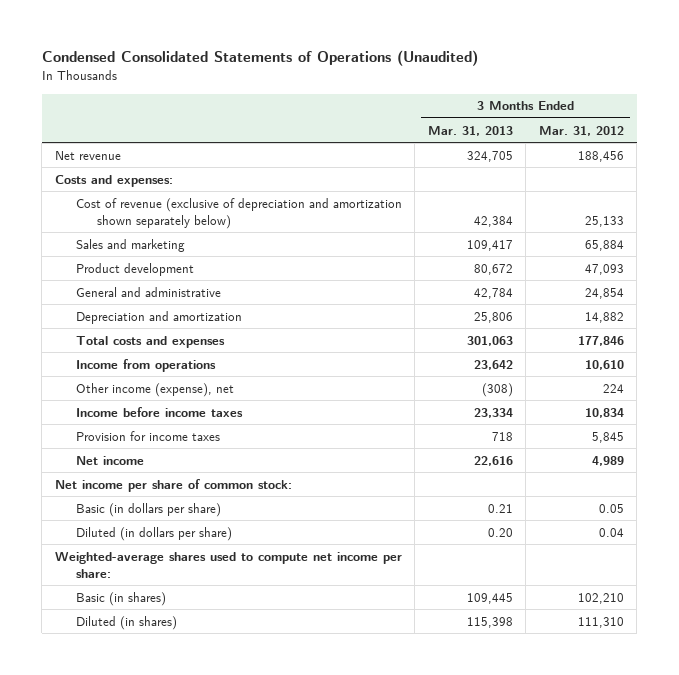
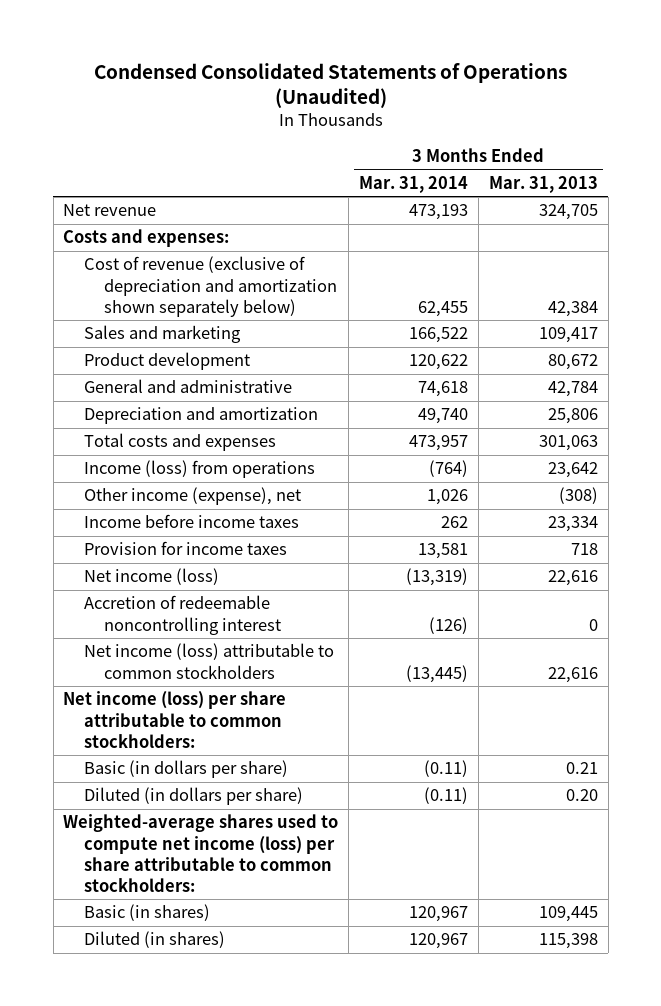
[538,125,624,136] Mar. 31, 2012 -> none
none -> [359,175,469,193] Mar. 31, 2014
[75,358,216,372] Income from operations -> [83,460,315,479] Income (loss) from operations
none -> [83,568,219,586] Net income (loss)
none -> [83,595,282,635] Accretion of redeemable noncontrolling interest
[75,455,144,465] Net income -> [83,643,334,679] Net income (loss) attributable to common stockholders
[54,478,292,492] Net income per share of common stock: -> [63,691,287,748] Net income (loss) per share attributable to common stockholders:
[54,551,402,578] Weighted-average shares used to compute net income per share: -> [63,814,339,892] Weighted-average shares used to compute net income (loss) per share attributable to common stockholders:

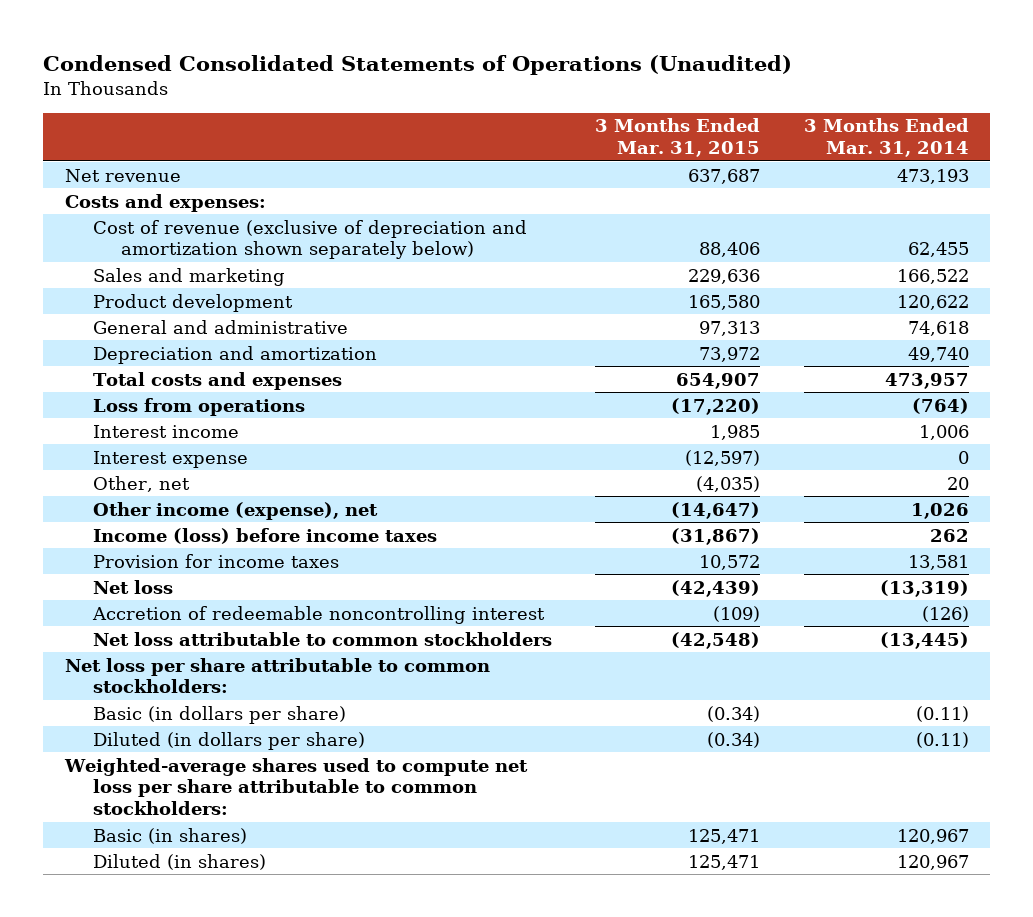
[488,175,598,193] Mar. 31, 2013 -> none
none -> [595,118,761,158] 3 Months Ended Mar. 31, 2015
[83,460,315,479] Income (loss) from operations -> [93,397,306,416] Loss from operations
none -> [93,424,240,438] Interest income
none -> [93,450,249,468] Interest expense
none -> [93,475,191,492] Other, net
[83,514,299,529] Income before income taxes -> [93,527,438,544] Income (loss) before income taxes
[83,568,219,586] Net income (loss) -> [93,579,174,594] Net loss
[83,643,334,679] Net income (loss) attributable to common stockholders -> [93,631,553,646] Net loss attributable to common stockholders
[63,691,287,748] Net income (loss) per share attributable to common stockholders: -> [64,657,490,694] Net loss per share attributable to common stockholders:
[63,814,339,892] Weighted-average shares used to compute net income (loss) per share attributable to common stockholders: -> [63,757,528,816] Weighted-average shares used to compute net loss per share attributable to common stockholders:

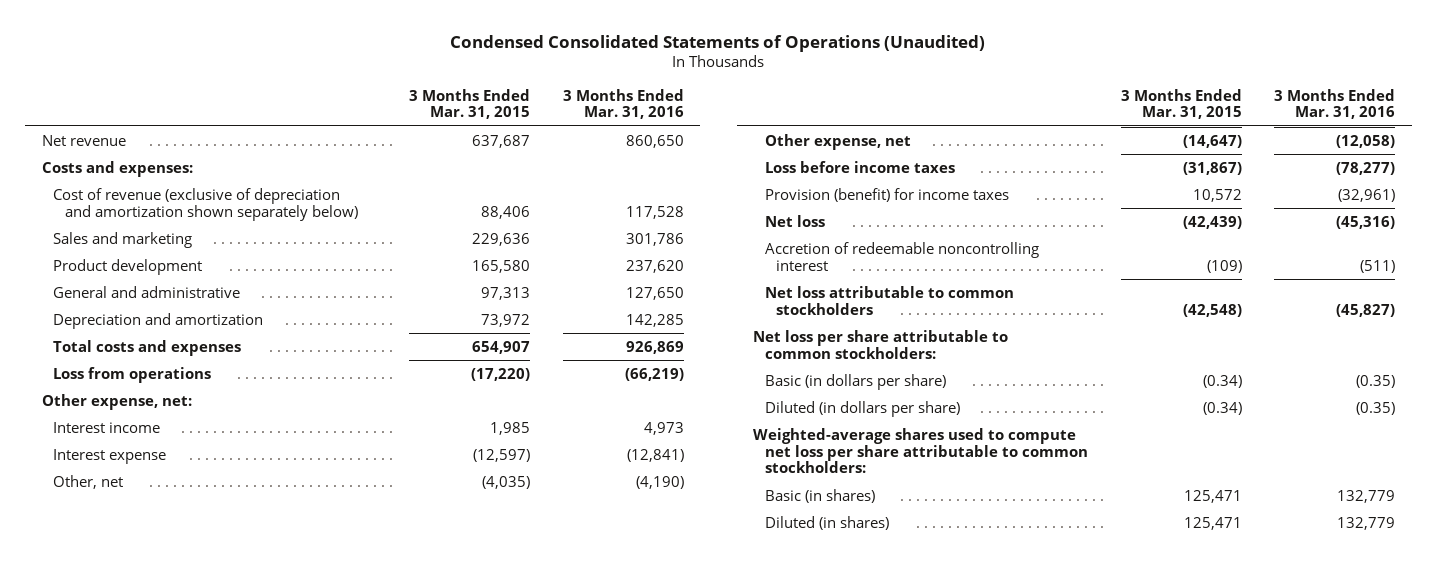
[803,118,969,158] 3 Months Ended Mar. 31, 2014 -> none
none -> [562,88,684,120] 3 Months Ended Mar. 31, 2016
none -> [41,393,192,410] Other expense, net:
[93,501,379,520] Other income (expense), net -> [764,133,911,150] Other expense, net
[93,527,438,544] Income (loss) before income taxes -> [764,160,955,173] Loss before income taxes
[93,553,340,568] Provision for income taxes -> [764,187,1009,202] Provision (benefit) for income taxes

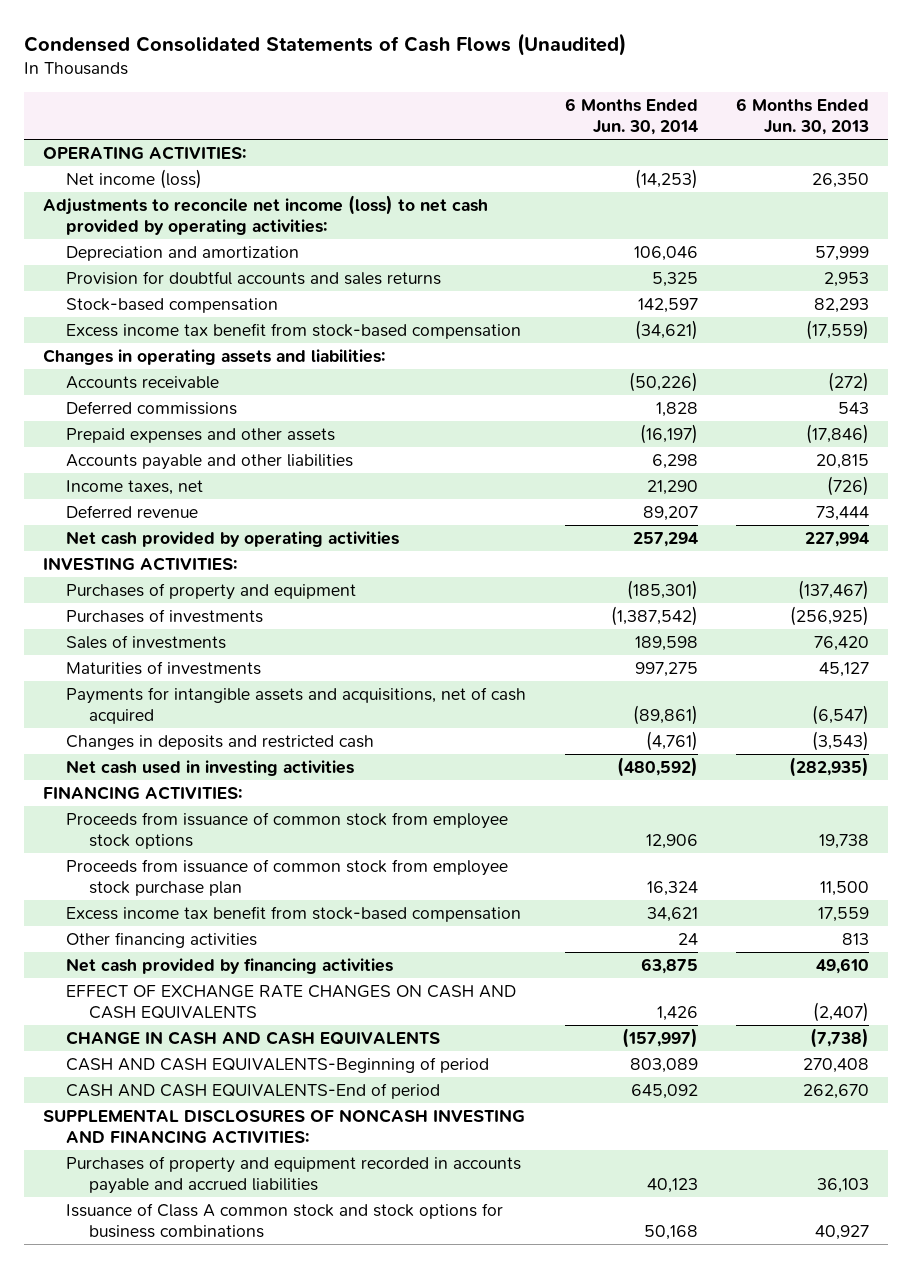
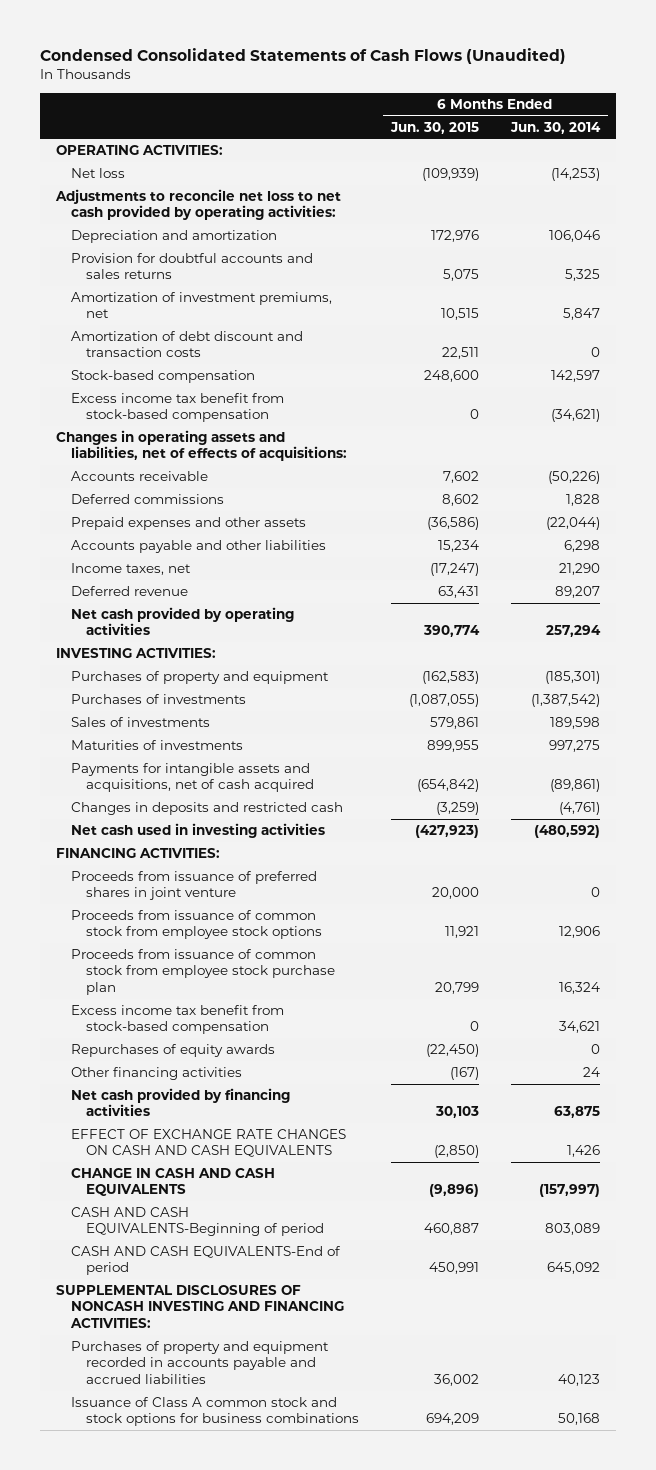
[736,97,870,135] 6 Months Ended Jun. 30, 2013 -> none
none -> [389,121,479,134] Jun. 30, 2015
[66,169,203,190] Net income (loss) -> [71,168,126,179] Net loss
[43,195,489,236] Adjustments to reconcile net income (loss) to net cash provided by operating activities: -> [55,189,342,221] Adjustments to reconcile net loss to net cash provided by operating activities:
none -> [71,292,333,319] Amortization of investment premiums, net
none -> [71,331,304,358] Amortization of debt discount and transaction costs
[43,349,386,366] Changes in operating assets and liabilities: -> [56,430,348,462] Changes in operating assets and liabilities, net of effects of acquisitions:
[639,424,698,445] (16,197) -> [545,517,600,531] (22,044)
none -> [71,871,318,901] Proceeds from issuance of preferred shares in joint venture
none -> [71,1044,276,1058] Repurchases of equity awards

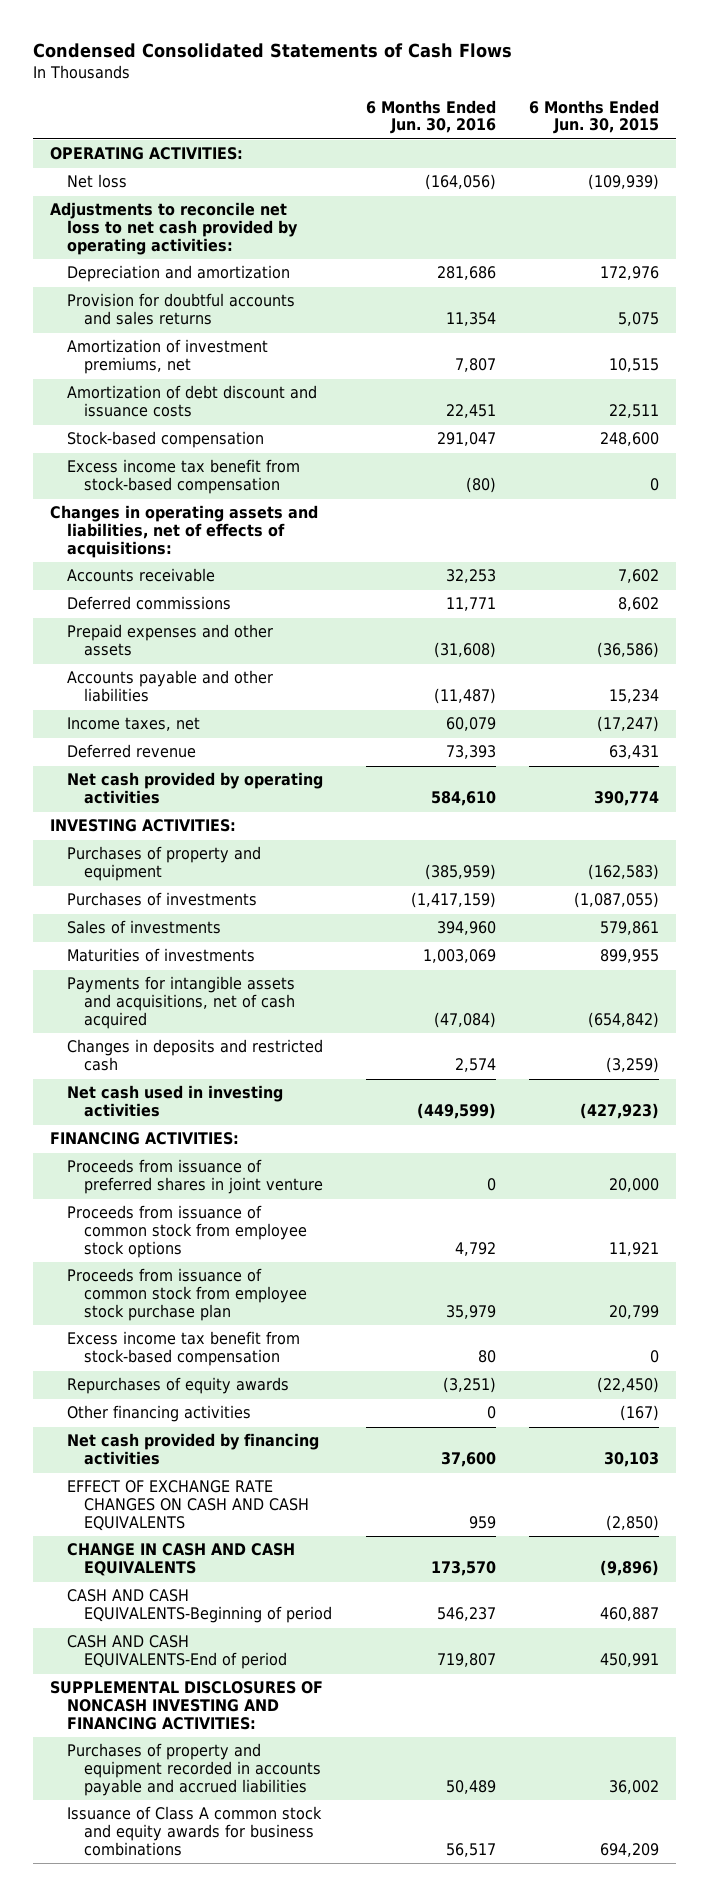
[40,48,567,65] Condensed Consolidated Statements of Cash Flows (Unaudited) -> [33,43,513,59] Condensed Consolidated Statements of Cash Flows
[509,121,601,134] Jun. 30, 2014 -> none
none -> [365,99,496,135] 6 Months Ended Jun. 30, 2016
[71,331,304,358] Amortization of debt discount and transaction costs -> [67,385,318,418] Amortization of debt discount and issuance costs
[71,1397,359,1427] Issuance of Class A common stock and stock options for business combinations -> [67,1806,323,1856] Issuance of Class A common stock and equity awards for business combinations

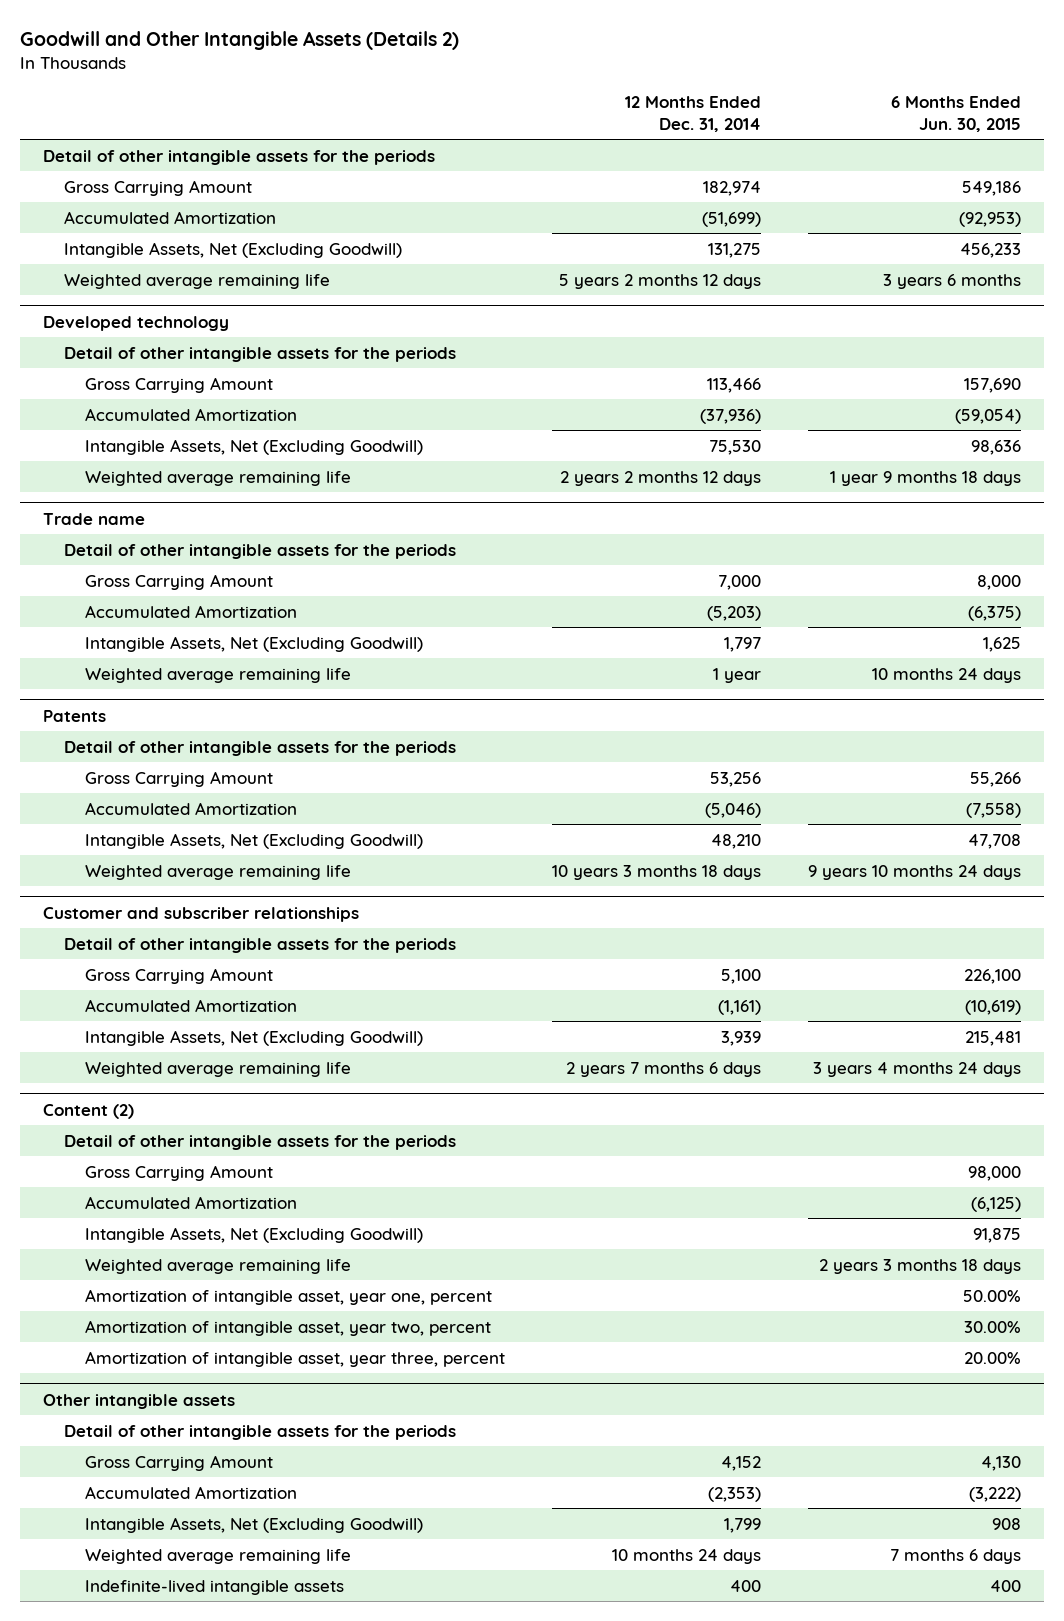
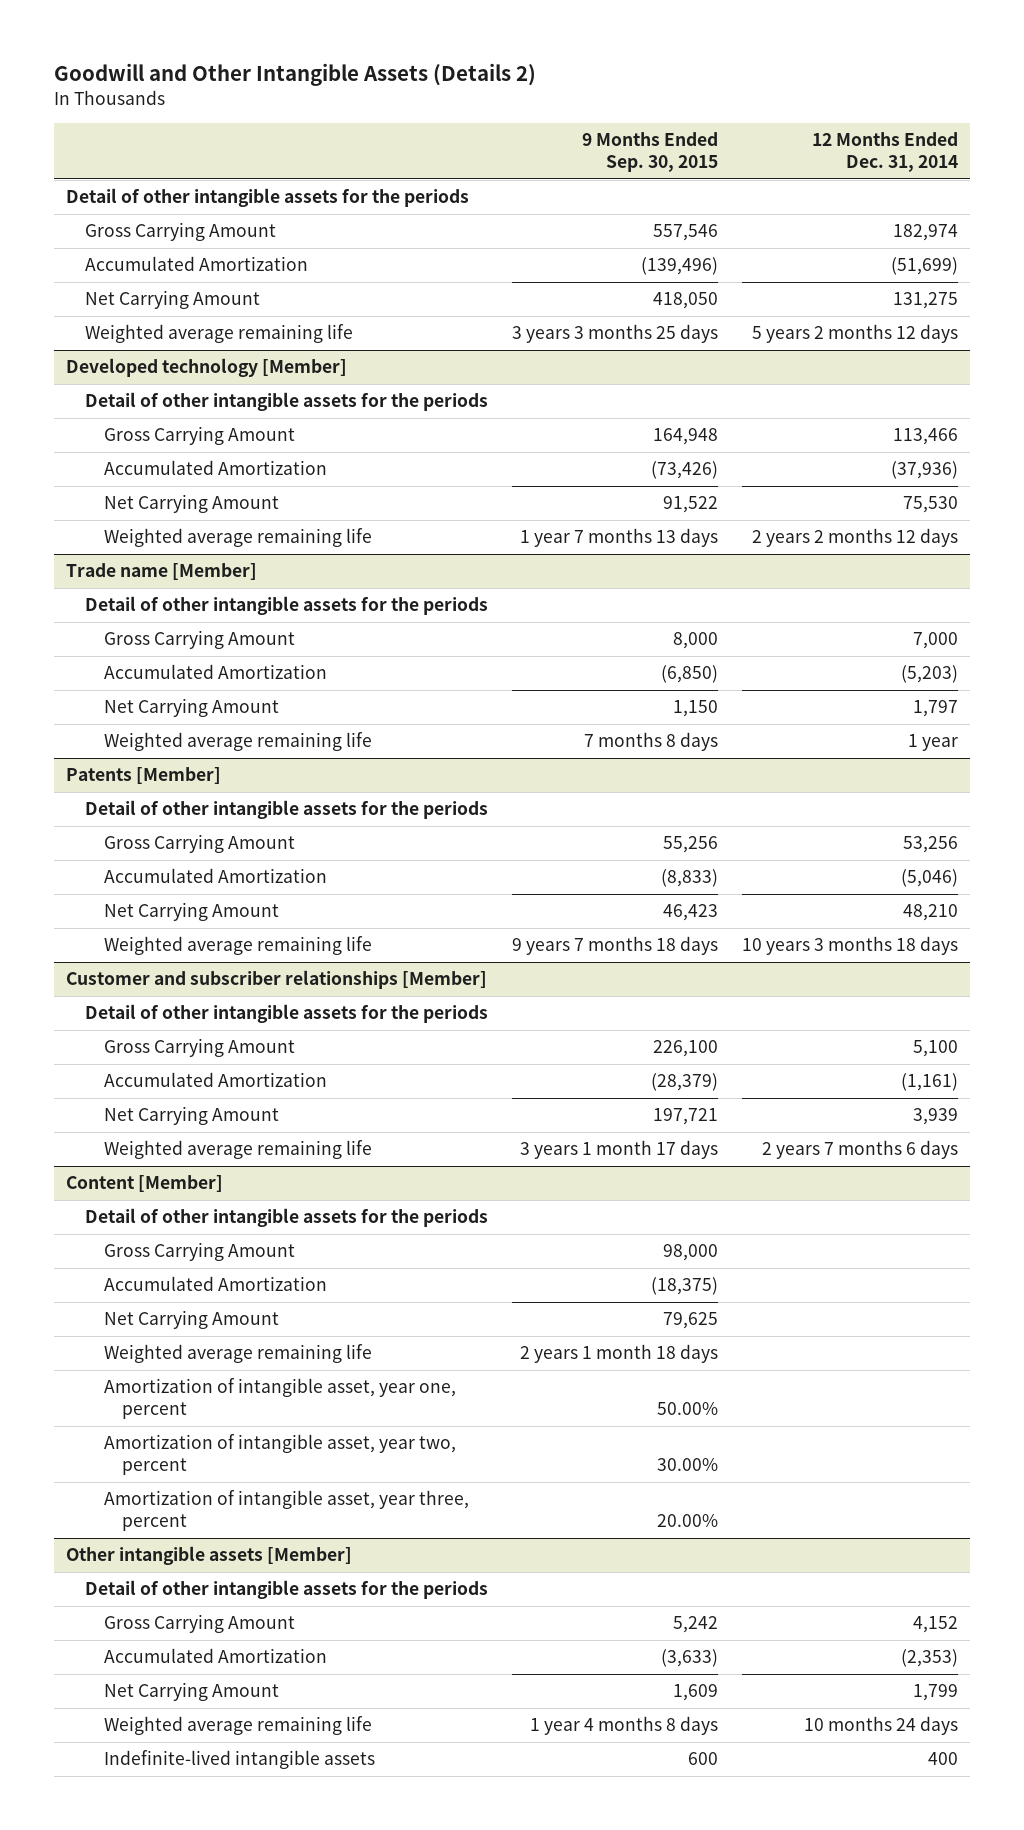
[890,95,1021,132] 6 Months Ended Jun. 30, 2015 -> none
none -> [581,132,718,173] 9 Months Ended Sep. 30, 2015
[63,241,402,258] Intangible Assets, Net (Excluding Goodwill) -> [84,290,260,310] Net Carrying Amount
[43,315,230,331] Developed technology -> [65,358,347,378] Developed technology [Member]
[84,438,423,455] Intangible Assets, Net (Excluding Goodwill) -> [103,494,279,514] Net Carrying Amount
[43,512,146,525] Trade name -> [65,563,257,581] Trade name [Member]
[84,635,423,652] Intangible Assets, Net (Excluding Goodwill) -> [103,698,279,718] Net Carrying Amount
[43,709,107,722] Patents -> [65,767,221,785] Patents [Member]
[84,832,423,849] Intangible Assets, Net (Excluding Goodwill) -> [103,902,279,922] Net Carrying Amount
[43,906,360,922] Customer and subscriber relationships -> [65,970,487,990] Customer and subscriber relationships [Member]
[84,1029,423,1046] Intangible Assets, Net (Excluding Goodwill) -> [103,1106,279,1126] Net Carrying Amount
[43,1103,135,1119] Content (2) -> [65,1175,223,1193] Content [Member]
[84,1226,423,1243] Intangible Assets, Net (Excluding Goodwill) -> [103,1310,279,1330] Net Carrying Amount
[43,1393,236,1409] Other intangible assets -> [65,1546,352,1566] Other intangible assets [Member]
[84,1516,423,1533] Intangible Assets, Net (Excluding Goodwill) -> [103,1682,279,1702] Net Carrying Amount

